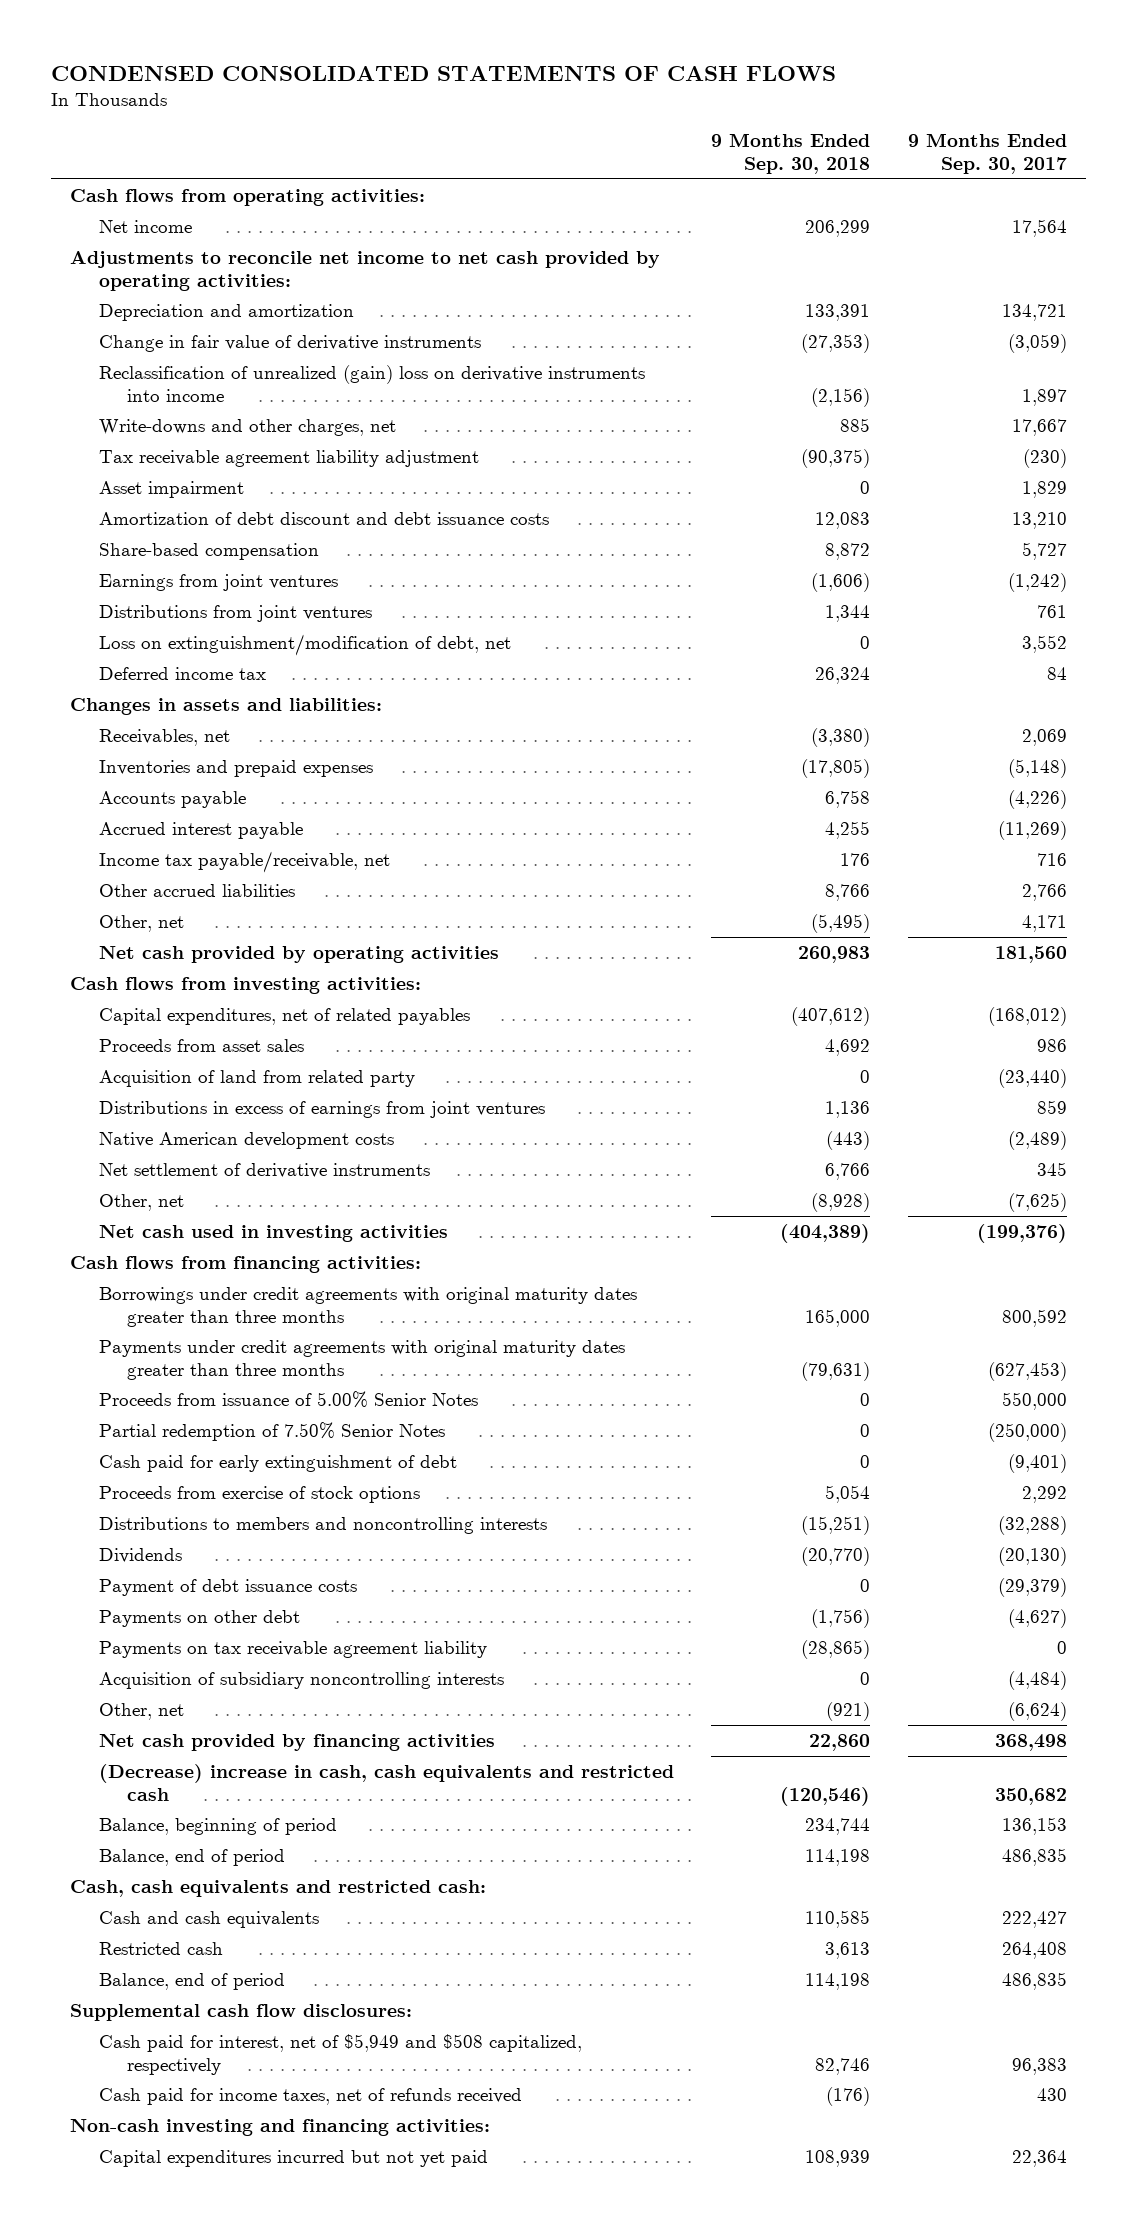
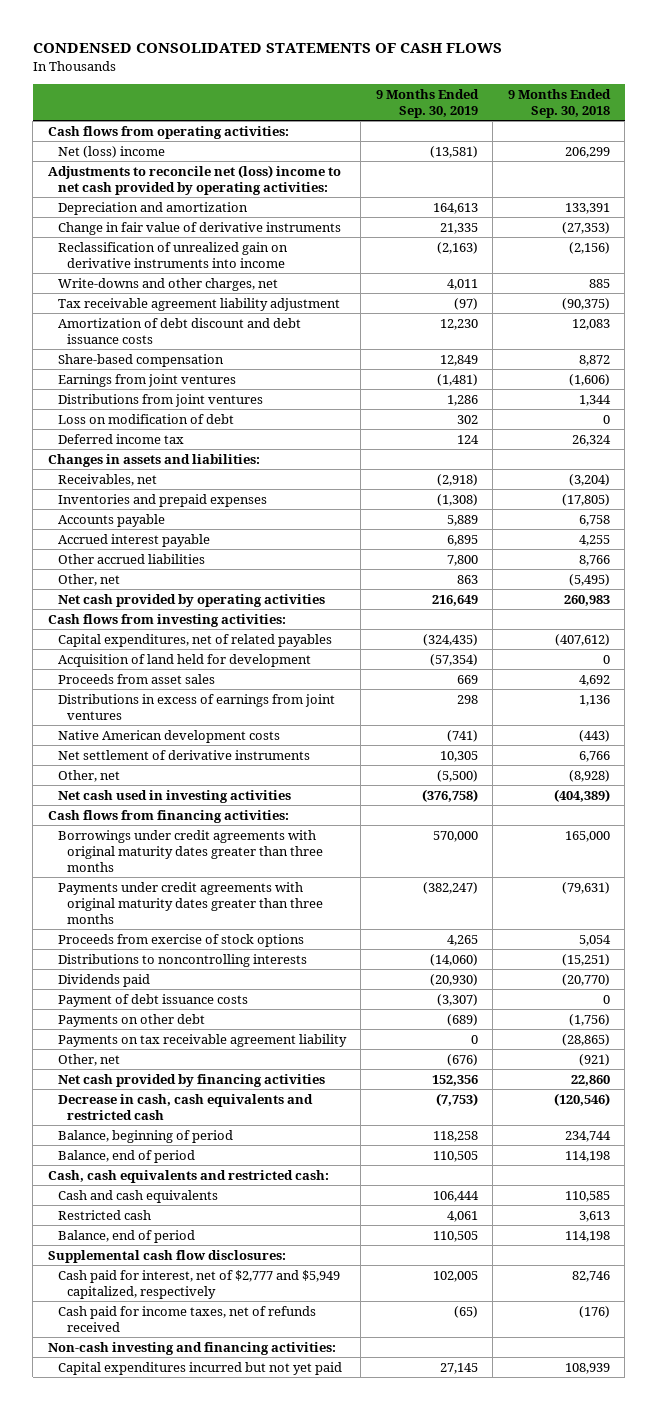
[907,133,1067,175] 9 Months Ended Sep. 30, 2017 -> none
none -> [375,88,479,118] 9 Months Ended Sep. 30, 2019
[98,219,192,233] Net income -> [57,145,165,158] Net (loss) income
[69,250,660,291] Adjustments to reconcile net income to net cash provided by operating activities: -> [48,164,342,195] Adjustments to reconcile net (loss) income to net cash provided by operating activities:
[98,364,645,402] Reclassification of unrealized (gain) loss on derivative instruments into income -> [57,241,288,268] Reclassification of unrealized gain on derivative instruments into income
[98,480,244,498] Asset impairment -> none
[98,633,511,656] Loss on extinguishment/modification of debt, net -> [57,413,234,424] Loss on modification of debt
[811,727,871,747] (3,380) -> [568,473,610,486] (3,204)
[98,850,390,873] Income tax payable/receivable, net -> none
none -> [57,653,311,667] Acquisition of land held for development
[98,1069,415,1087] Acquisition of land from related party -> none
[98,1390,478,1408] Proceeds from issuance of 5.00% Senior Notes -> none
[98,1421,445,1441] Partial redemption of 7.50% Senior Notes -> none
[98,1454,457,1472] Cash paid for early extinguishment of debt -> none
[98,1516,547,1534] Distributions to members and noncontrolling interests -> [57,953,307,967] Distributions to noncontrolling interests
[98,1547,182,1563] Dividends -> [57,973,150,987] Dividends paid
[98,1671,504,1689] Acquisition of subsidiary noncontrolling interests -> none
[98,1763,674,1801] (Decrease) increase in cash, cash equivalents and restricted cash -> [57,1093,313,1120] Decrease in cash, cash equivalents and restricted cash
[98,2033,582,2075] Cash paid for interest, net of $5,949 and $508 capitalized, respectively -> [57,1269,340,1299] Cash paid for interest, net of $2,777 and $5,949 capitalized, respectively

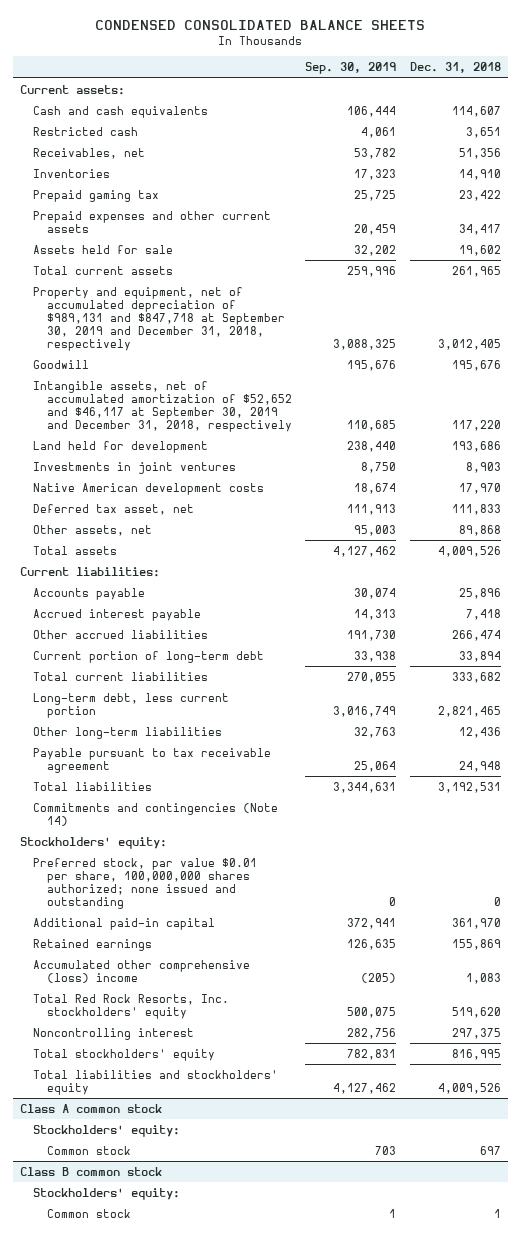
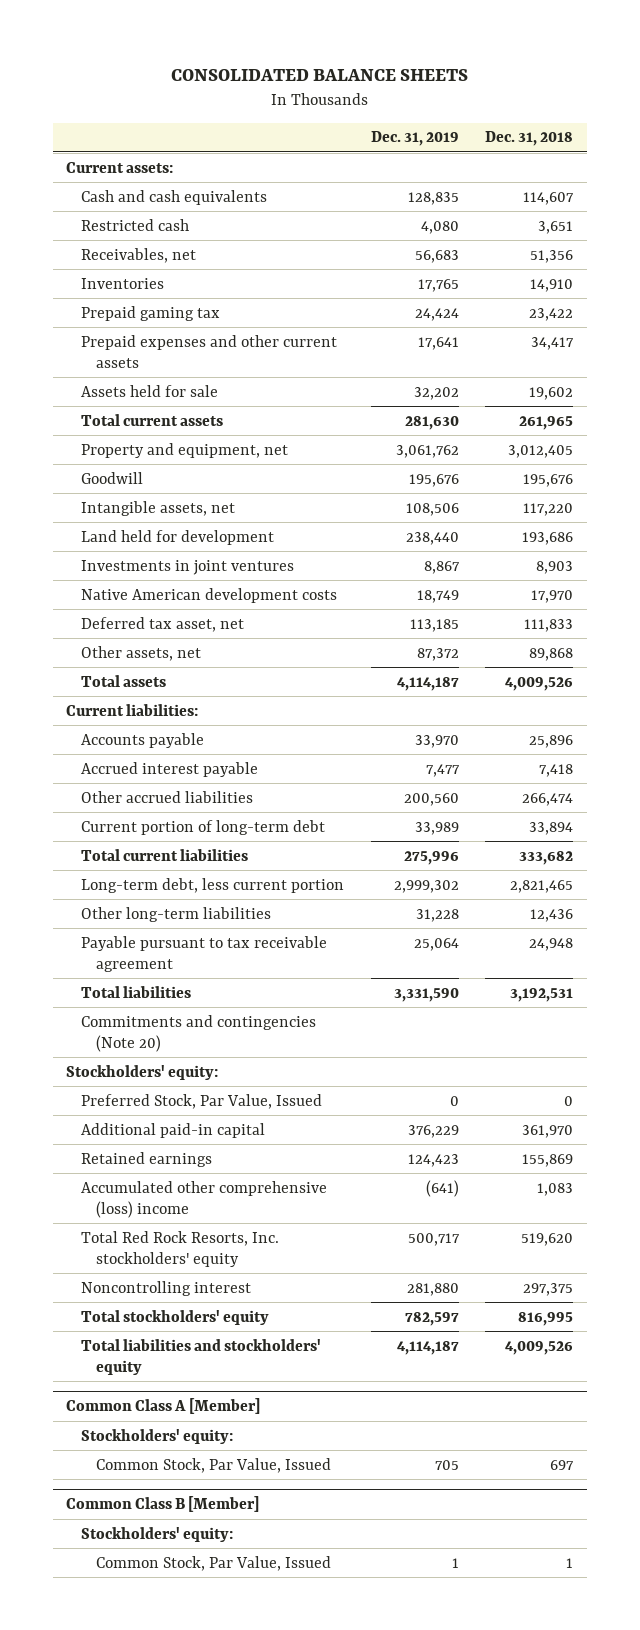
[95,20,426,31] CONDENSED CONSOLIDATED BALANCE SHEETS -> [170,68,468,81] CONSOLIDATED BALANCE SHEETS
[305,62,397,75] Sep. 30, 2019 -> none
none -> [370,131,459,147] Dec. 31, 2019
[33,286,285,351] Property and equipment, net of accumulated depreciation of $989,131 and $847,718 at September 30, 2019 and December 31, 2018, respectively -> [81,442,289,458] Property and equipment, net
[33,380,292,432] Intangible assets, net of accumulated amortization of $52,652 and $46,117 at September 30, 2019 and December 31, 2018, respectively -> [81,500,236,516] Intangible assets, net
[33,802,279,826] Commitments and contingencies (Note 14) -> [81,1014,317,1053] Commitments and contingencies (Note 20)
[33,857,258,909] Preferred stock, par value $0.01 per share, 100,000,000 shares authorized; none issued and outstanding -> [81,1093,323,1109] Preferred Stock, Par Value, Issued
[19,1103,162,1113] Class A common stock -> [66,1398,261,1415] Common Class A [Member]
[46,1145,131,1155] Common stock -> [95,1457,331,1473] Common Stock, Par Value, Issued
[19,1166,162,1176] Class B common stock -> [66,1496,260,1513] Common Class B [Member]
[46,1208,131,1218] Common stock -> [95,1555,331,1571] Common Stock, Par Value, Issued

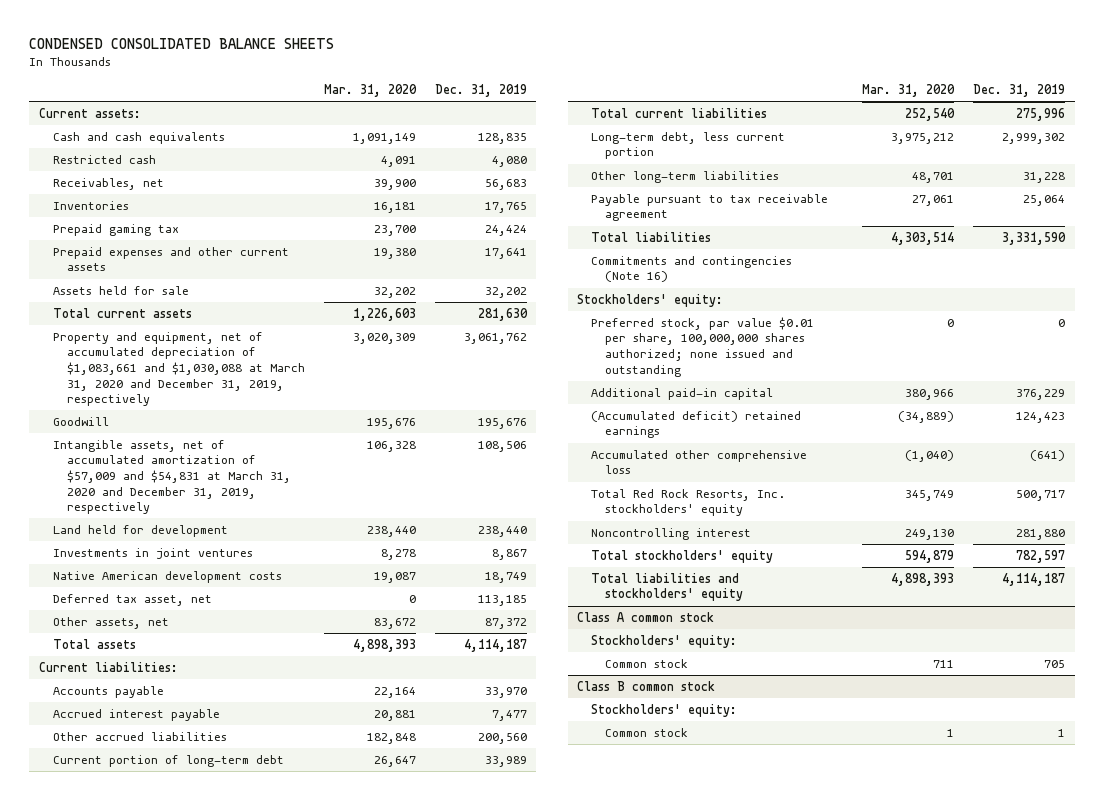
[170,68,468,81] CONSOLIDATED BALANCE SHEETS -> [29,37,335,49] CONDENSED CONSOLIDATED BALANCE SHEETS
[485,131,574,147] Dec. 31, 2018 -> none
none -> [323,84,417,98] Mar. 31, 2020
[81,442,289,458] Property and equipment, net -> [52,331,305,407] Property and equipment, net of accumulated depreciation of $1,083,661 and $1,030,088 at March 31, 2020 and December 31, 2019, respectively
[81,500,236,516] Intangible assets, net -> [52,439,291,515] Intangible assets, net of accumulated amortization of $57,009 and $54,831 at March 31, 2020 and December 31, 2019, respectively
[81,1014,317,1053] Commitments and contingencies (Note 20) -> [591,255,793,283] Commitments and contingencies (Note 16)
[81,1093,323,1109] Preferred Stock, Par Value, Issued -> [591,316,815,377] Preferred stock, par value $0.01 per share, 100,000,000 shares authorized; none issued and outstanding
[81,1151,213,1167] Retained earnings -> [591,410,802,439] (Accumulated deficit) retained earnings
[81,1180,328,1219] Accumulated other comprehensive (loss) income -> [591,449,808,475] Accumulated other comprehensive loss
[66,1398,261,1415] Common Class A [Member] -> [577,611,715,622] Class A common stock
[95,1457,331,1473] Common Stock, Par Value, Issued -> [605,658,689,668] Common stock
[66,1496,260,1513] Common Class B [Member] -> [577,680,716,691] Class B common stock
[95,1555,331,1571] Common Stock, Par Value, Issued -> [605,727,689,737] Common stock

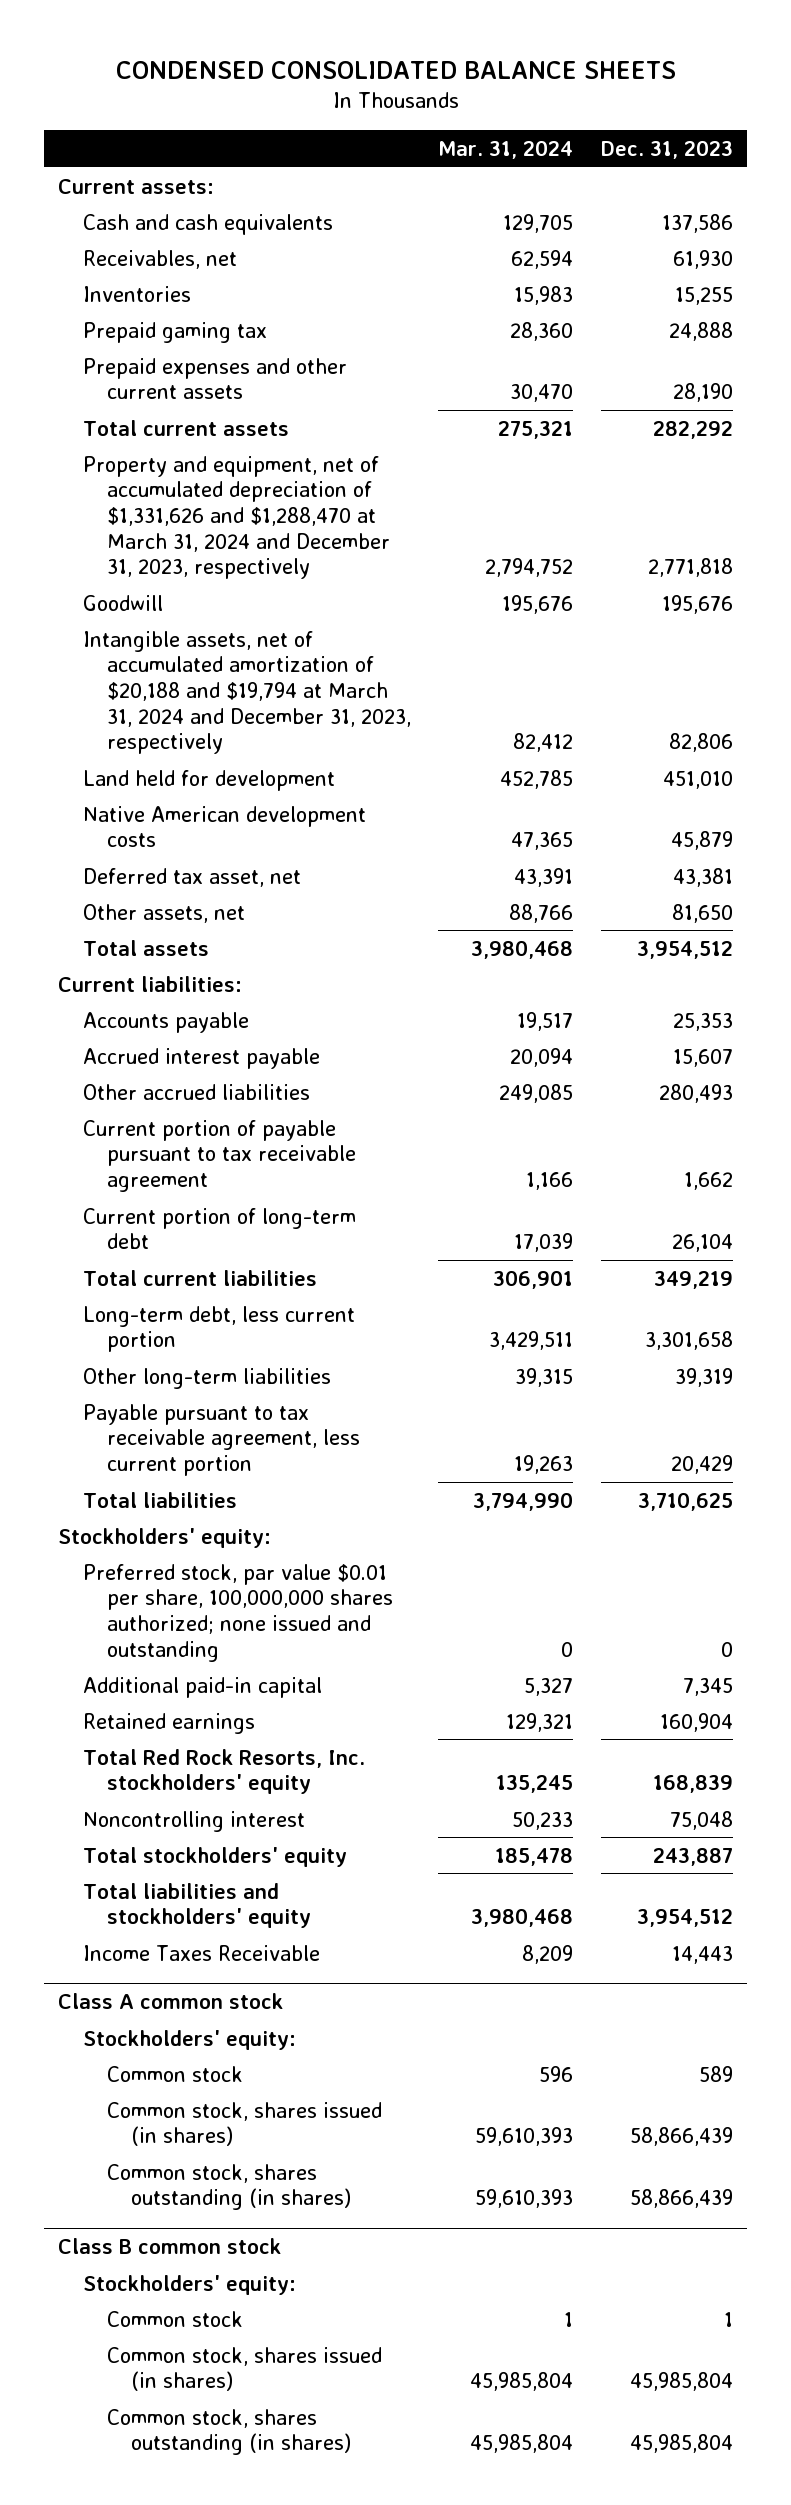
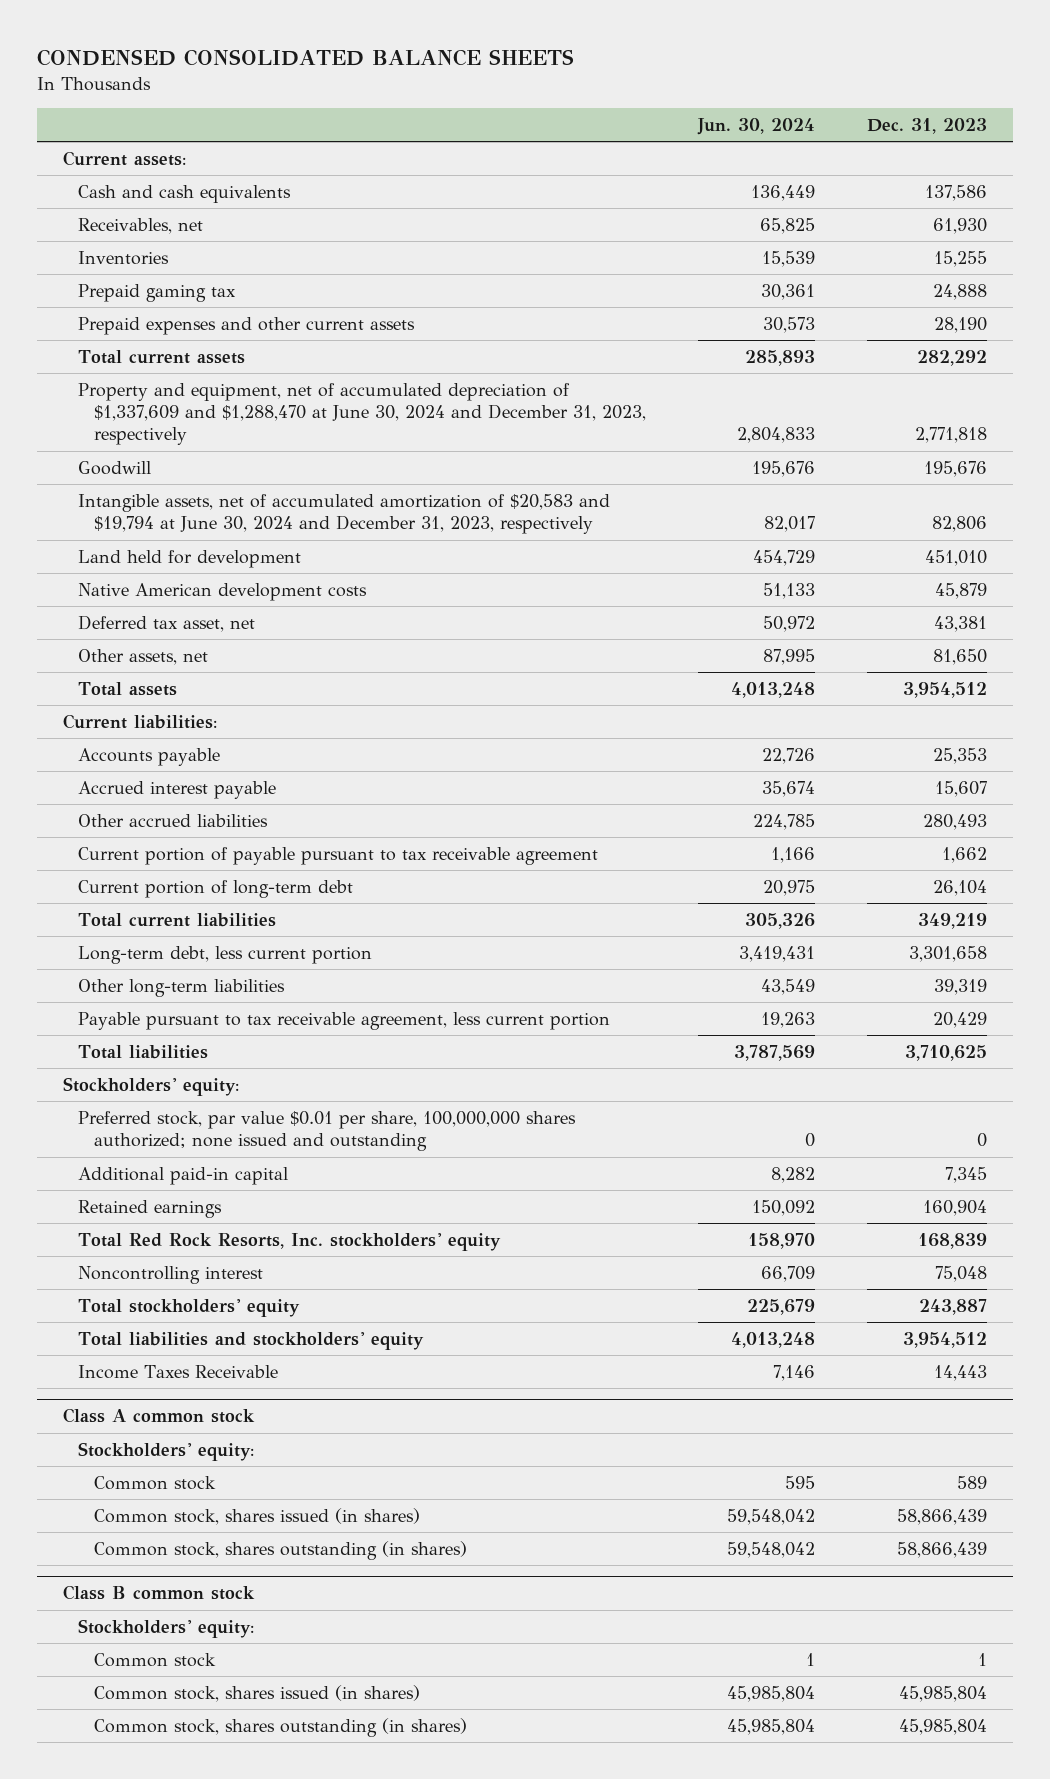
[438,140,574,160] Mar. 31, 2024 -> none
none -> [696,117,815,135] Jun. 30, 2024
[82,455,390,580] Property and equipment, net of accumulated depreciation of $1,331,626 and $1,288,470 at March 31, 2024 and December 31, 2023, respectively -> [78,382,646,446] Property and equipment, net of accumulated depreciation of $1,337,609 and $1,288,470 at June 30, 2024 and December 31, 2023, respectively
[82,630,411,755] Intangible assets, net of accumulated amortization of $20,188 and $19,794 at March 31, 2024 and December 31, 2023, respectively -> [78,493,611,535] Intangible assets, net of accumulated amortization of $20,583 and $19,794 at June 30, 2024 and December 31, 2023, respectively

